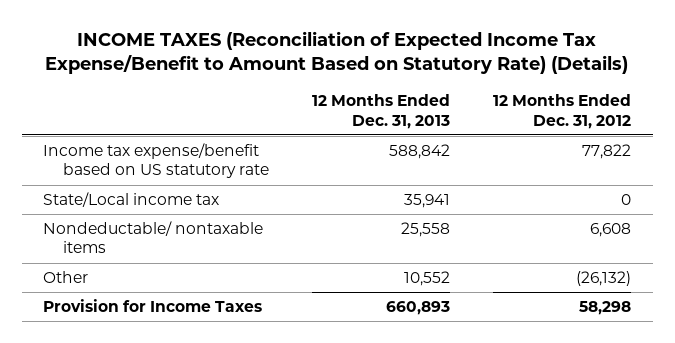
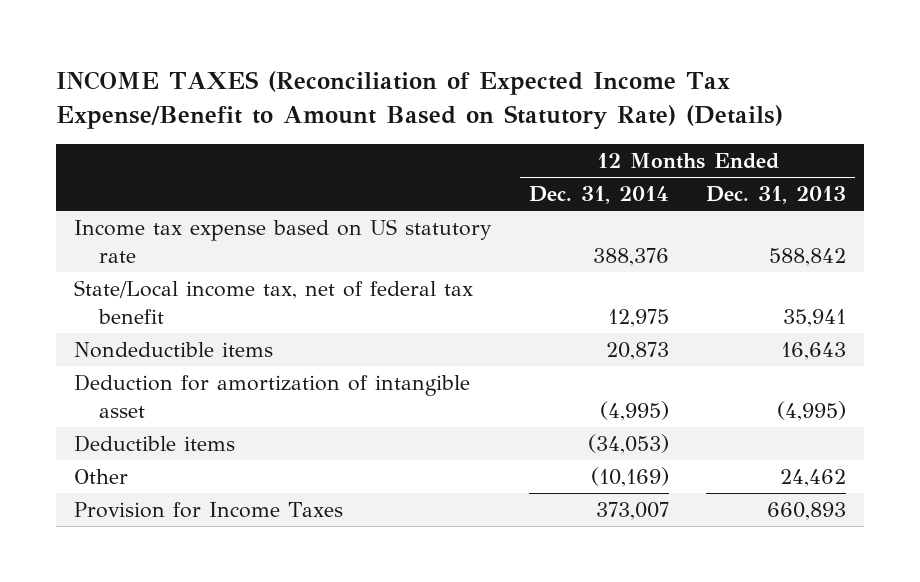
[493,94,632,129] 12 Months Ended Dec. 31, 2012 -> none
none -> [529,186,670,205] Dec. 31, 2014
[43,143,270,179] Income tax expense/benefit based on US statutory rate -> [74,218,493,263] Income tax expense based on US statutory rate
[43,192,220,208] State/Local income tax -> [74,279,474,324] State/Local income tax, net of federal tax benefit
[43,221,264,254] Nondeductable/ nontaxable items -> [74,341,274,358] Nondeductible items
[401,222,451,238] 25,558 -> [780,341,846,360] 16,643
none -> [74,373,471,418] Deduction for amortization of intangible asset
none -> [74,434,236,452] Deductible items
[404,271,451,287] 10,552 -> [779,468,846,487] 24,462

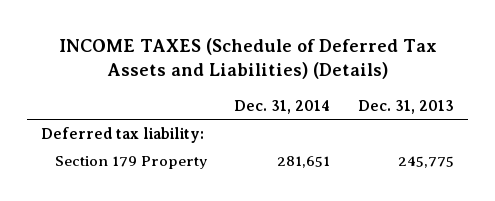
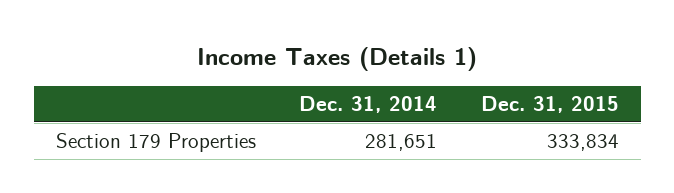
[58,37,437,79] INCOME TAXES (Schedule of Deferred Tax Assets and Liabilities) (Details) -> [197,47,478,72] Income Taxes (Details 1)
[358,99,455,114] Dec. 31, 2013 -> none
none -> [480,95,619,113] Dec. 31, 2015
[41,127,205,144] Deferred tax liability: -> none
[54,156,207,170] Section 179 Property -> [55,133,256,153] Section 179 Properties

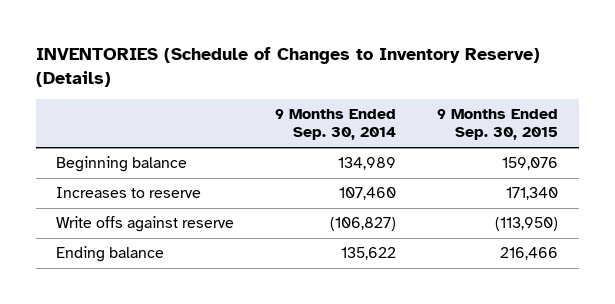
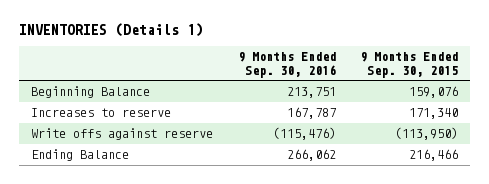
[35,46,540,87] INVENTORIES (Schedule of Changes to Inventory Reserve) (Details) -> [18,23,203,38] INVENTORIES (Details 1)
[275,109,397,141] 9 Months Ended Sep. 30, 2014 -> none
none -> [237,52,336,78] 9 Months Ended Sep. 30, 2016
[56,156,188,173] Beginning balance -> [31,86,151,99] Beginning Balance
[56,246,165,263] Ending balance -> [31,149,130,162] Ending Balance

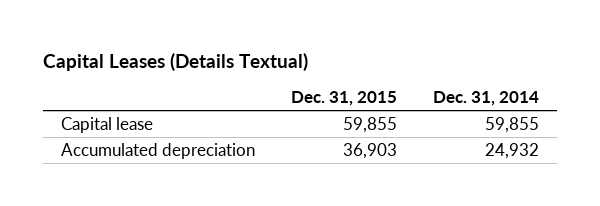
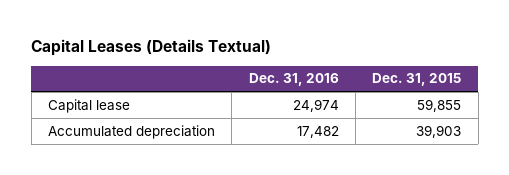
[432,91,539,107] Dec. 31, 2014 -> none
none -> [248,73,339,87] Dec. 31, 2016
[342,142,397,159] 36,903 -> [416,124,462,138] 39,903

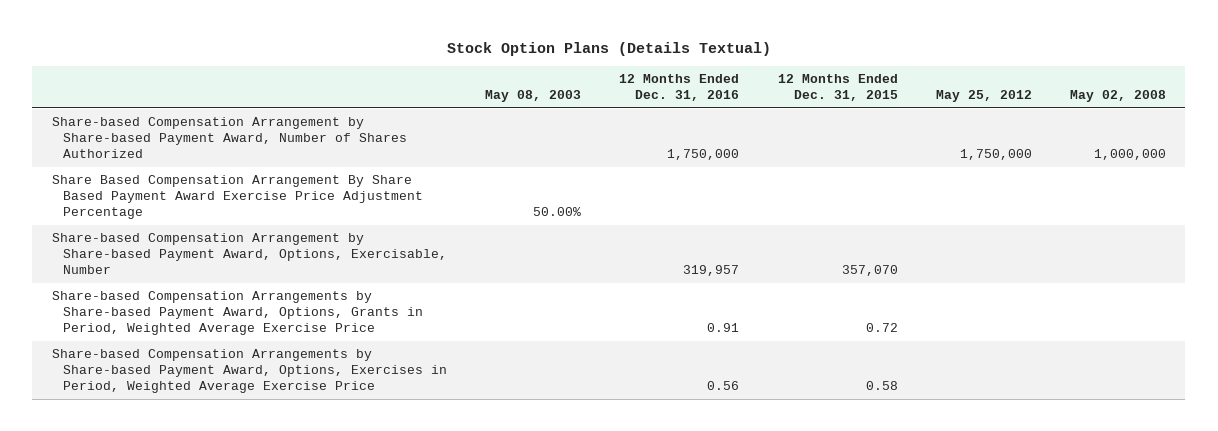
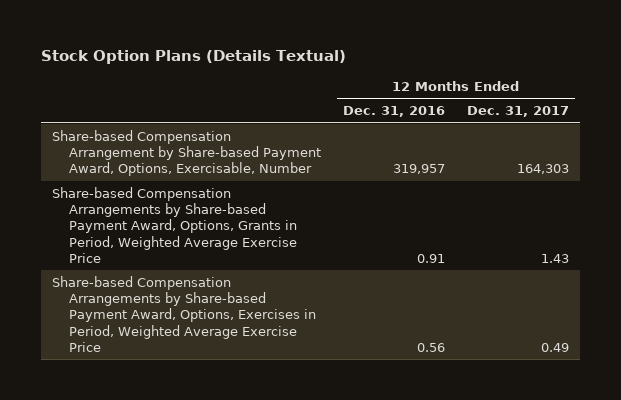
[484,90,581,103] May 08, 2003 -> none
[777,74,898,102] 12 Months Ended Dec. 31, 2015 -> none
[935,90,1032,103] May 25, 2012 -> none
[1070,90,1167,103] May 02, 2008 -> none
none -> [467,106,570,118] Dec. 31, 2017
[51,117,407,159] Share-based Compensation Arrangement by Share-based Payment Award, Number of Shares Authorized -> none
[51,175,423,220] Share Based Compensation Arrangement By Share Based Payment Award Exercise Price Adjustment Percentage -> none

